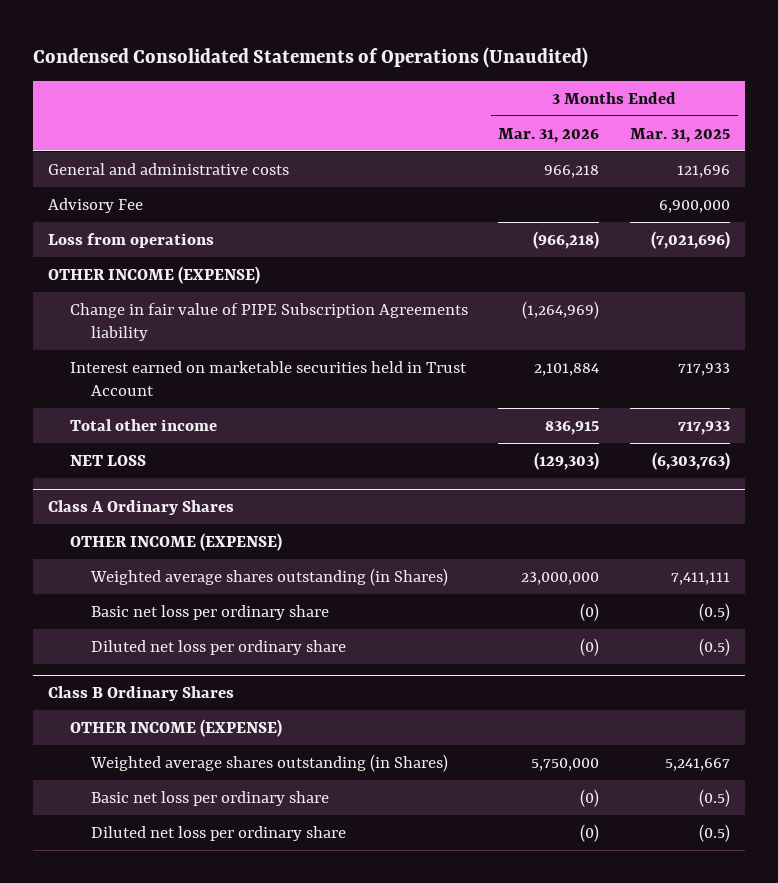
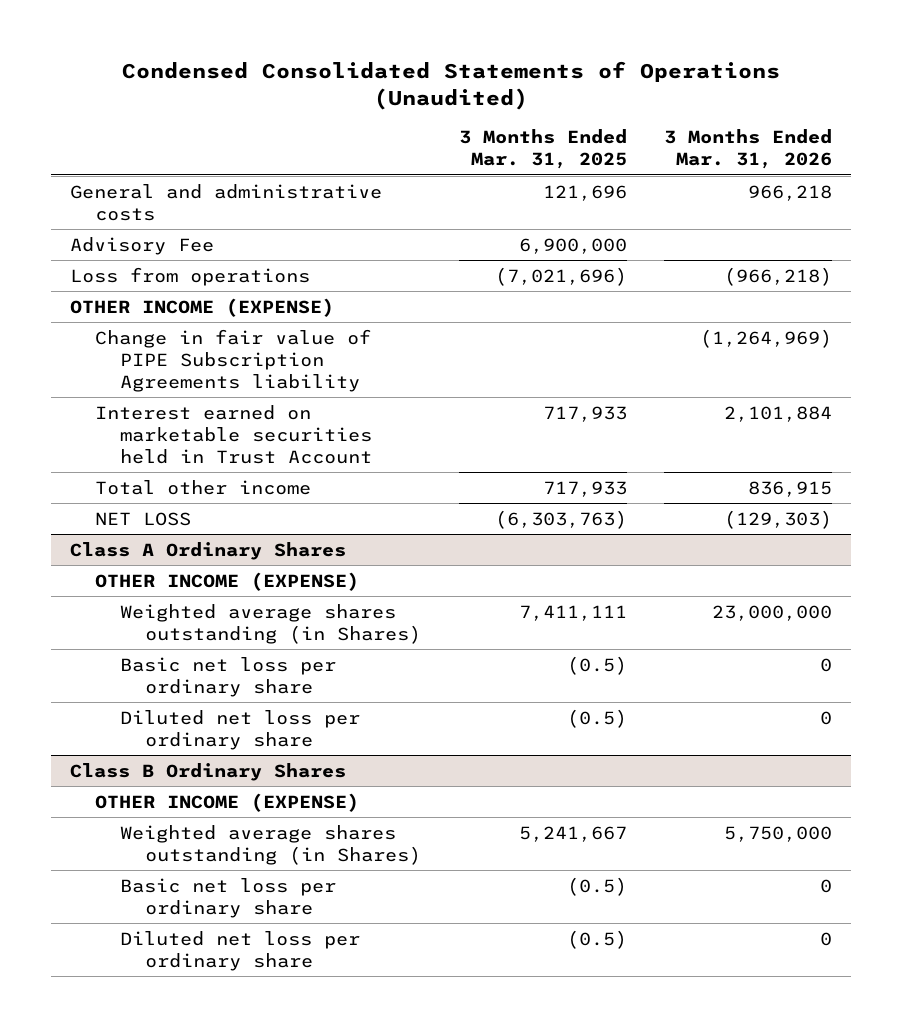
[580,602,600,621] (0) -> [820,657,833,672] 0
[580,637,600,656] (0) -> [820,710,833,725] 0
[580,788,600,807] (0) -> [820,878,833,893] 0
[580,823,600,842] (0) -> [820,931,833,946] 0

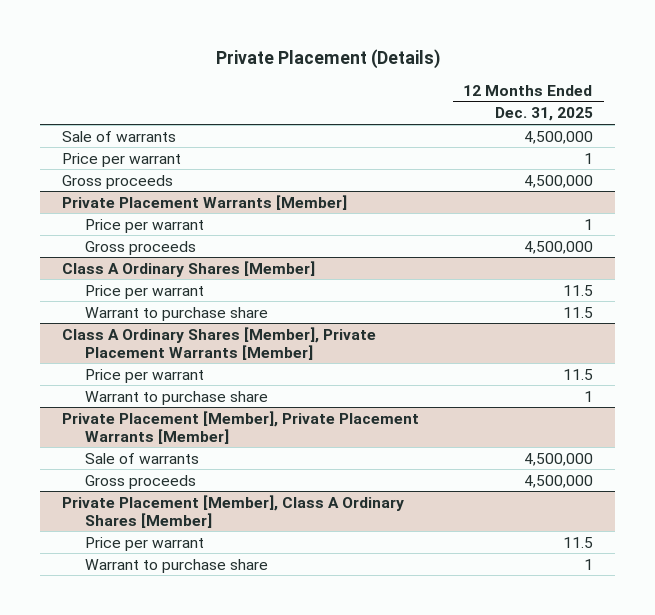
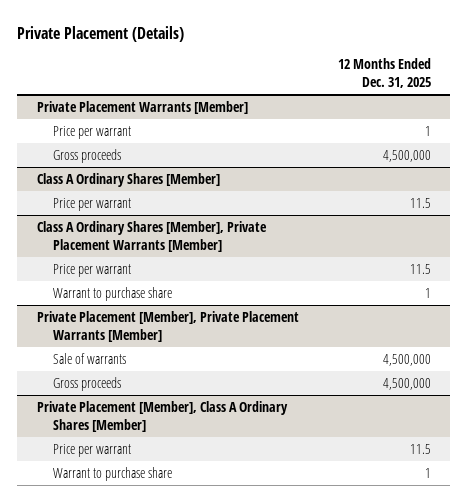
[62,130,177,142] Sale of warrants -> none
[62,152,182,167] Price per warrant -> none
[62,174,174,189] Gross proceeds -> none
[85,306,269,321] Warrant to purchase share -> none

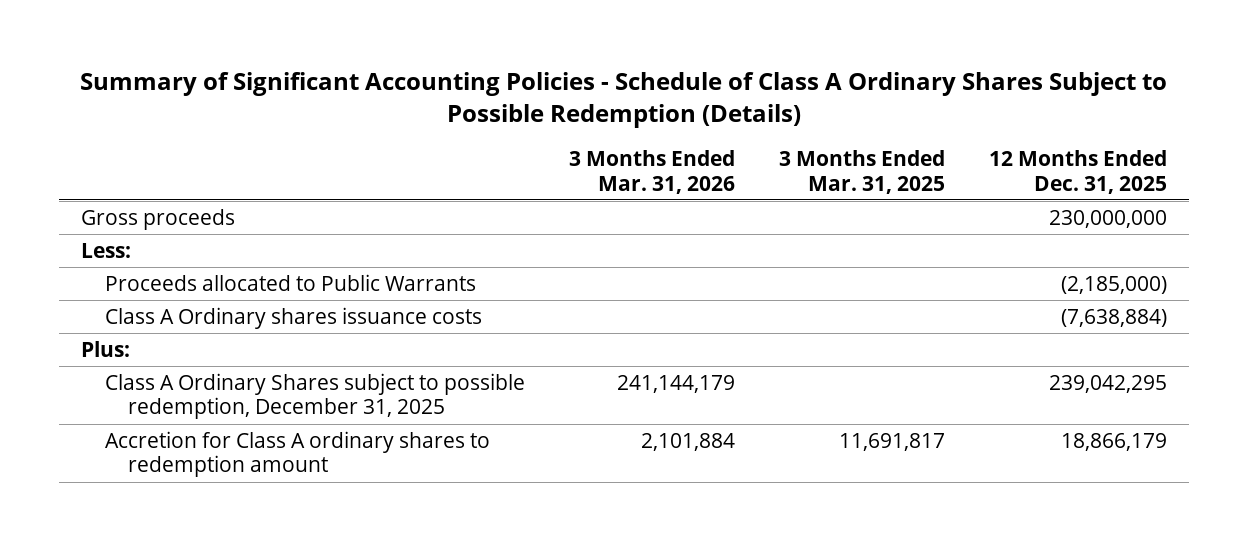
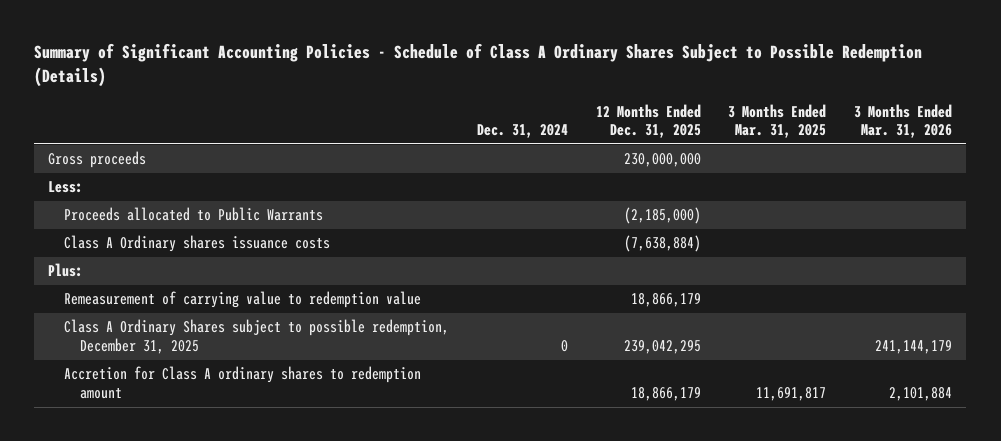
none -> [476,124,568,139] Dec. 31, 2024
none -> [63,291,421,309] Remeasurement of carrying value to redemption value

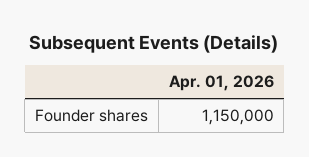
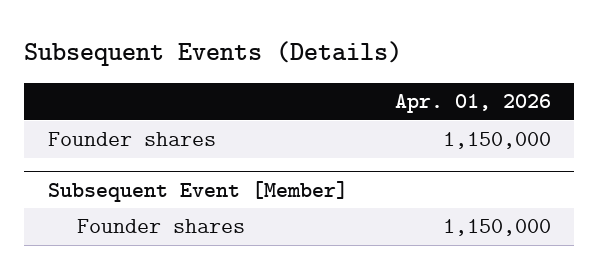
none -> [47,181,348,203] Subsequent Event [Member]
none -> [76,219,245,234] Founder shares

